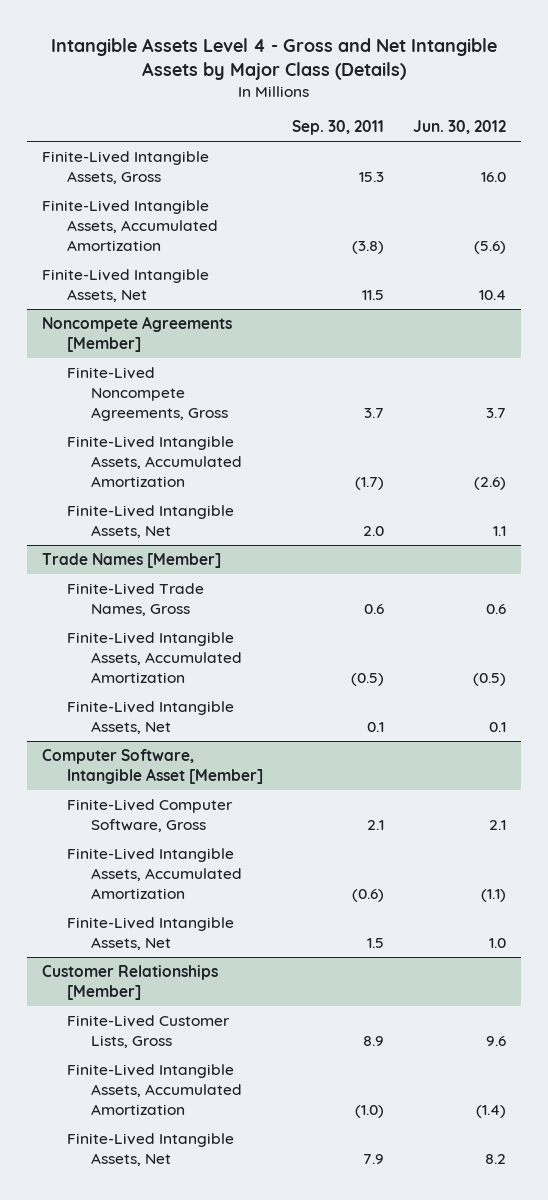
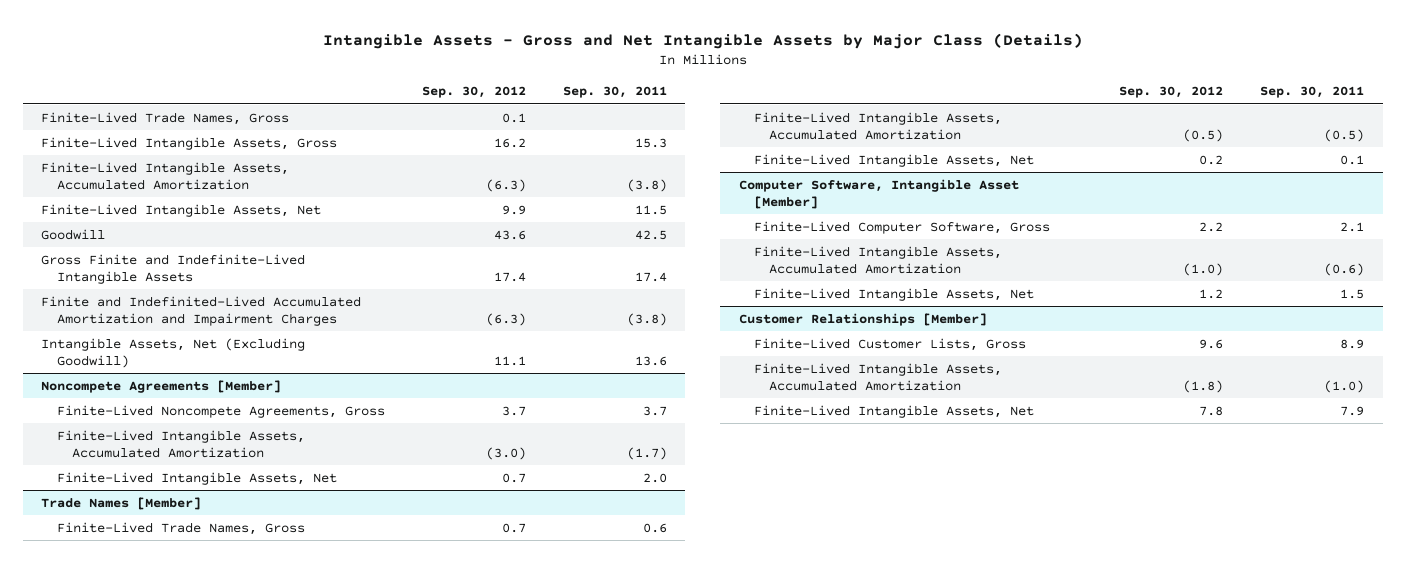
[51,37,498,80] Intangible Assets Level 4 - Gross and Net Intangible Assets by Major Class (Details) -> [322,32,1083,49] Intangible Assets - Gross and Net Intangible Assets by Major Class (Details)
[413,120,507,135] Jun. 30, 2012 -> none
none -> [421,86,526,99] Sep. 30, 2012
none -> [41,111,290,125] Finite-Lived Trade Names, Gross
none -> [41,228,106,240] Goodwill
none -> [41,253,306,284] Gross Finite and Indefinite-Lived Intangible Assets
none -> [41,295,362,326] Finite and Indefinited-Lived Accumulated Amortization and Impairment Charges
none -> [41,337,306,368] Intangible Assets, Net (Excluding Goodwill)

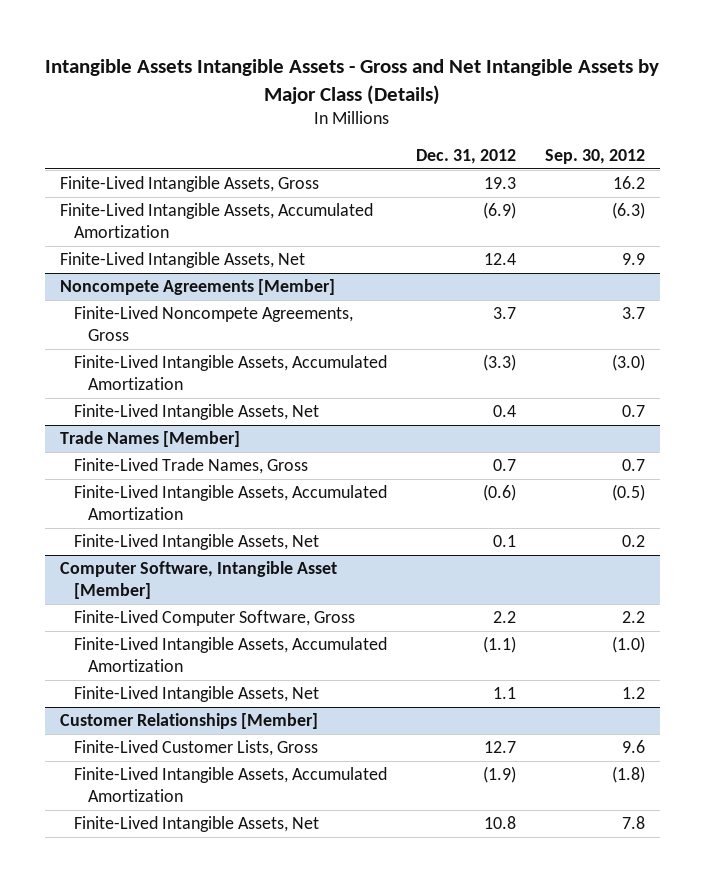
[322,32,1083,49] Intangible Assets - Gross and Net Intangible Assets by Major Class (Details) -> [45,58,660,105] Intangible Assets Intangible Assets - Gross and Net Intangible Assets by Major Class (Details)
[562,86,667,99] Sep. 30, 2011 -> none
none -> [416,149,517,165] Dec. 31, 2012
[41,111,290,125] Finite-Lived Trade Names, Gross -> none
[41,228,106,240] Goodwill -> none
[41,253,306,284] Gross Finite and Indefinite-Lived Intangible Assets -> none
[41,295,362,326] Finite and Indefinited-Lived Accumulated Amortization and Impairment Charges -> none
[41,337,306,368] Intangible Assets, Net (Excluding Goodwill) -> none

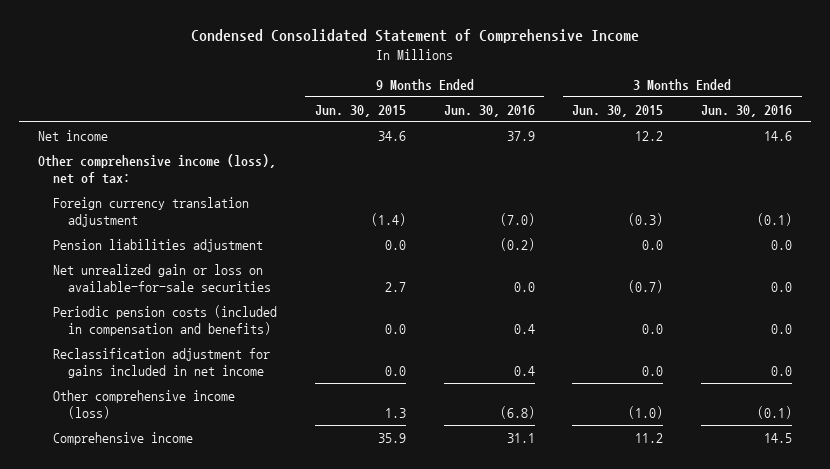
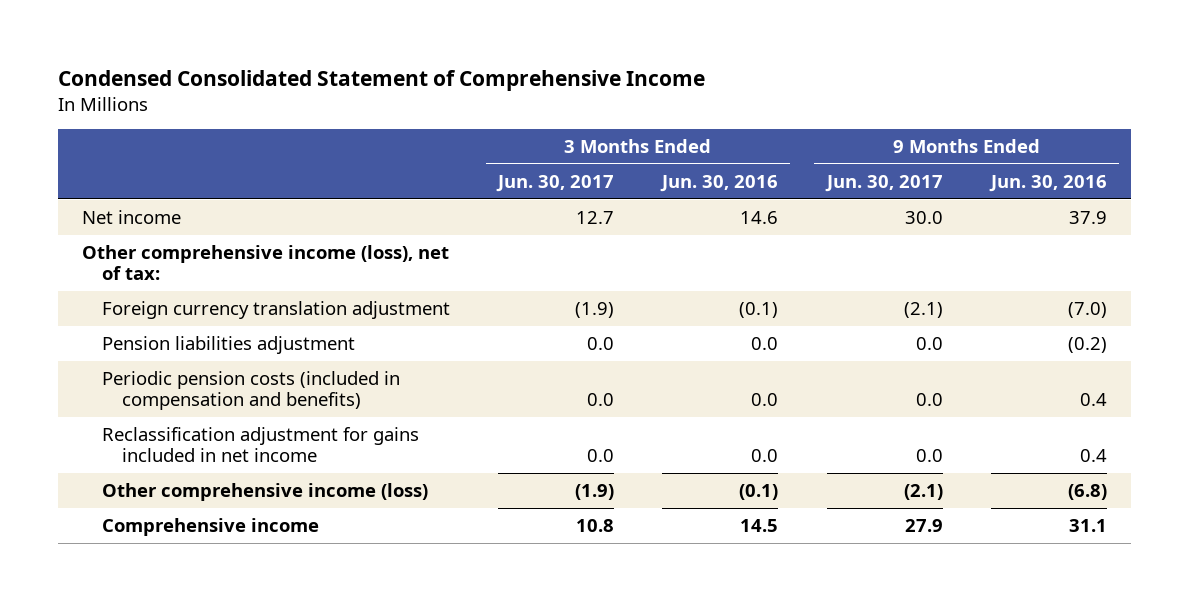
[314,104,406,117] Jun. 30, 2015 -> none
[572,104,664,117] Jun. 30, 2015 -> none
none -> [496,174,615,192] Jun. 30, 2017
none -> [824,174,943,192] Jun. 30, 2017
[52,263,272,292] Net unrealized gain or loss on available-for-sale securities -> none

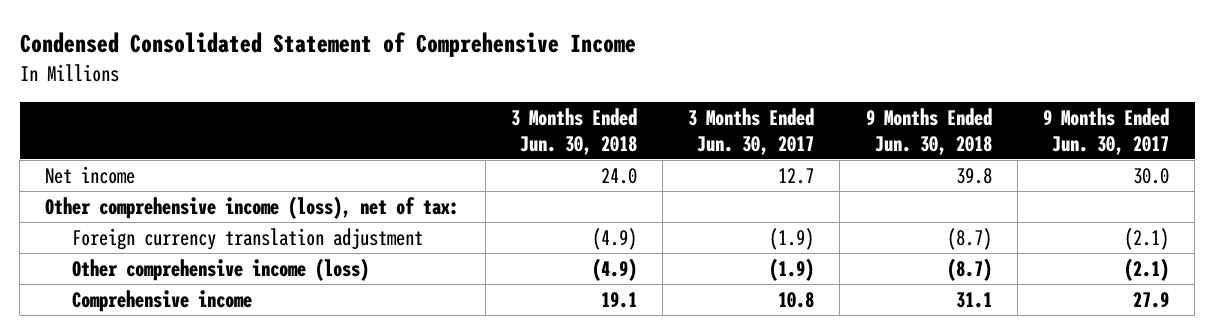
[660,174,779,192] Jun. 30, 2016 -> none
[988,174,1107,192] Jun. 30, 2016 -> none
none -> [510,107,637,155] 3 Months Ended Jun. 30, 2018
none -> [865,107,992,155] 9 Months Ended Jun. 30, 2018
[101,335,355,354] Pension liabilities adjustment -> none
[101,370,400,411] Periodic pension costs (included in compensation and benefits) -> none
[101,426,419,463] Reclassification adjustment for gains included in net income -> none

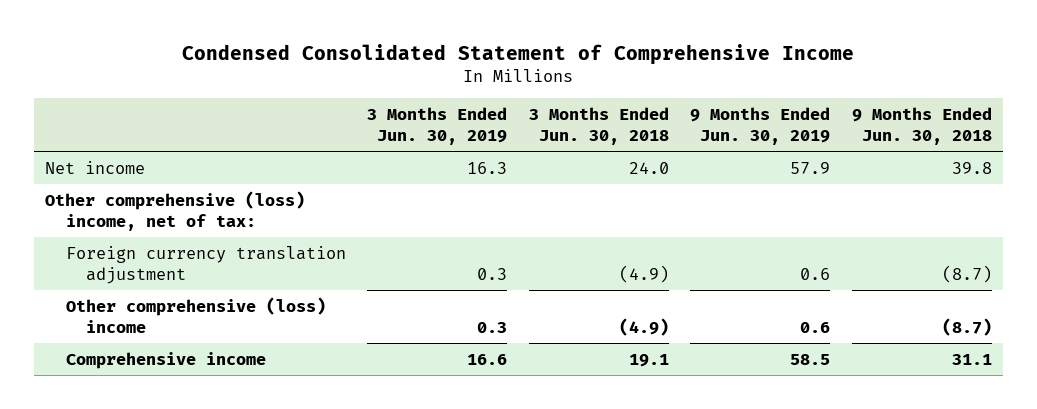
[688,107,815,155] 3 Months Ended Jun. 30, 2017 -> none
[1043,107,1170,155] 9 Months Ended Jun. 30, 2017 -> none
none -> [367,107,508,146] 3 Months Ended Jun. 30, 2019
none -> [690,107,831,146] 9 Months Ended Jun. 30, 2019
[45,195,460,219] Other comprehensive income (loss), net of tax: -> [44,190,305,231] Other comprehensive (loss) income, net of tax:
[72,257,370,281] Other comprehensive income (loss) -> [65,296,326,333] Other comprehensive (loss) income

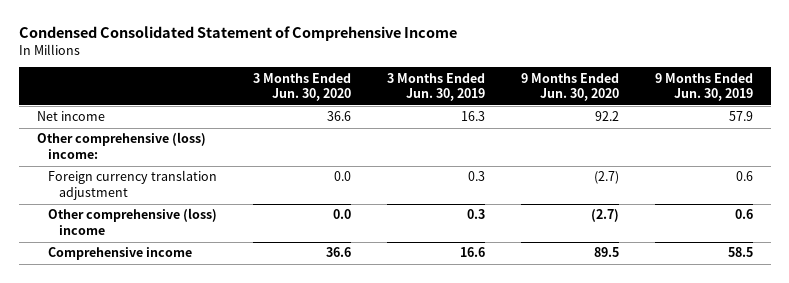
[528,107,669,146] 3 Months Ended Jun. 30, 2018 -> none
[851,107,992,146] 9 Months Ended Jun. 30, 2018 -> none
none -> [252,72,351,102] 3 Months Ended Jun. 30, 2020
none -> [520,72,619,102] 9 Months Ended Jun. 30, 2020
[44,190,305,231] Other comprehensive (loss) income, net of tax: -> [36,132,206,160] Other comprehensive (loss) income:

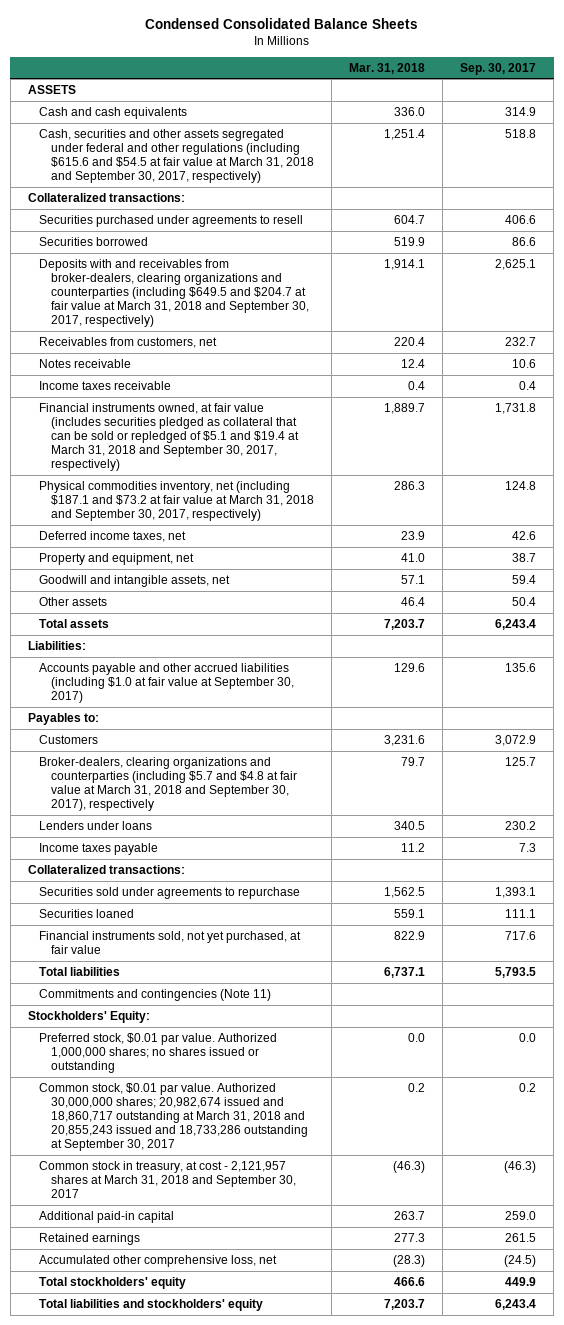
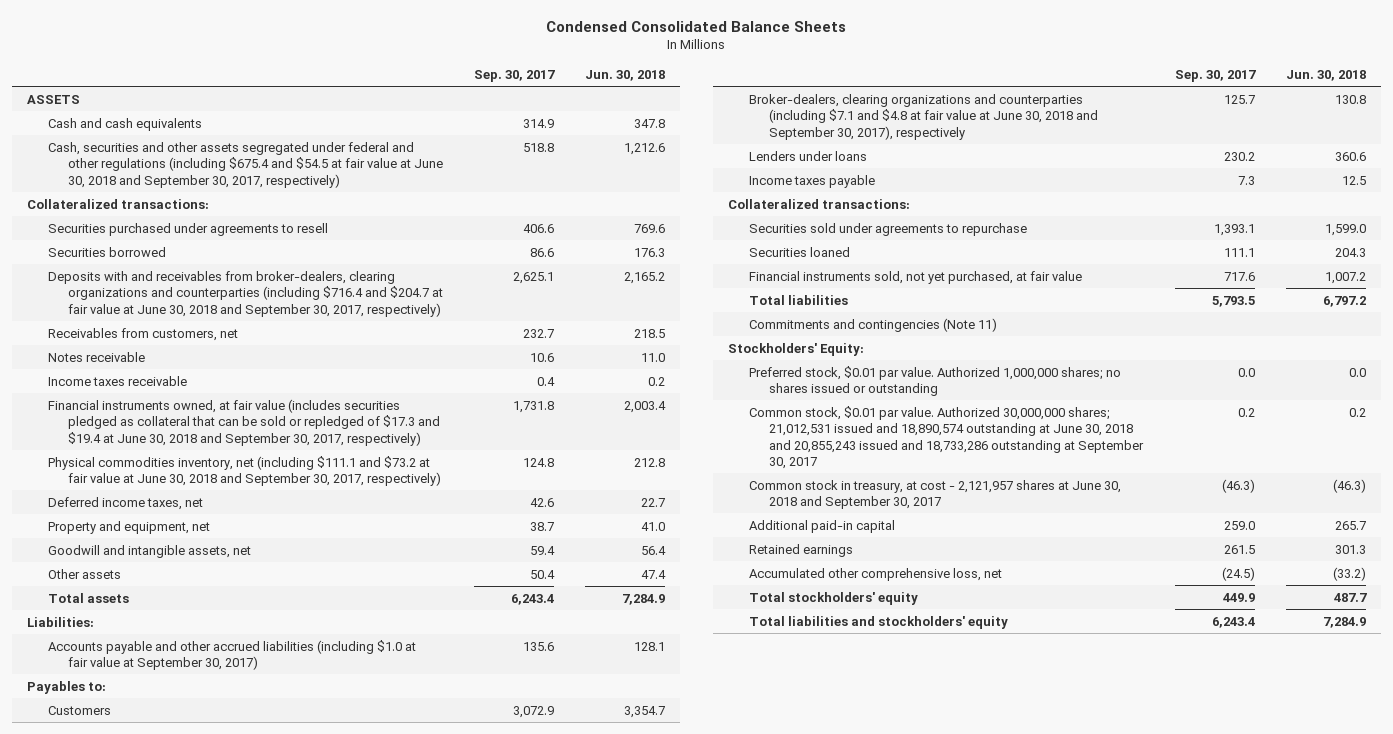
[349,62,426,74] Mar. 31, 2018 -> none
none -> [584,69,665,81] Jun. 30, 2018
[39,129,315,184] Cash, securities and other assets segregated under federal and other regulations (including $615.6 and $54.5 at fair value at March 31, 2018 and September 30, 2017, respectively) -> [47,141,444,188] Cash, securities and other assets segregated under federal and other regulations (including $675.4 and $54.5 at fair value at June 30, 2018 and September 30, 2017, respectively)
[39,259,310,328] Deposits with and receivables from broker-dealers, clearing organizations and counterparties (including $649.5 and $204.7 at fair value at March 31, 2018 and September 30, 2017, respectively) -> [47,270,444,317] Deposits with and receivables from broker-dealers, clearing organizations and counterparties (including $716.4 and $204.7 at fair value at June 30, 2018 and September 30, 2017, respectively)
[39,403,300,472] Financial instruments owned, at fair value (includes securities pledged as collateral that can be sold or repledged of $5.1 and $19.4 at March 31, 2018 and September 30, 2017, respectively) -> [47,398,441,446] Financial instruments owned, at fair value (includes securities pledged as collateral that can be sold or repledged of $17.3 and $19.4 at June 30, 2018 and September 30, 2017, respectively)
[39,481,315,522] Physical commodities inventory, net (including $187.1 and $73.2 at fair value at March 31, 2018 and September 30, 2017, respectively) -> [47,455,442,487] Physical commodities inventory, net (including $111.1 and $73.2 at fair value at June 30, 2018 and September 30, 2017, respectively)
[39,757,298,812] Broker-dealers, clearing organizations and counterparties (including $5.7 and $4.8 at fair value at March 31, 2018 and September 30, 2017), respectively -> [748,93,1099,140] Broker-dealers, clearing organizations and counterparties (including $7.1 and $4.8 at fair value at June 30, 2018 and September 30, 2017), respectively
[39,1083,309,1152] Common stock, $0.01 par value. Authorized 30,000,000 shares; 20,982,674 issued and 18,860,717 outstanding at March 31, 2018 and 20,855,243 issued and 18,733,286 outstanding at September 30, 2017 -> [748,405,1145,470] Common stock, $0.01 par value. Authorized 30,000,000 shares; 21,012,531 issued and 18,890,574 outstanding at June 30, 2018 and 20,855,243 issued and 18,733,286 outstanding at September 30, 2017
[39,1161,297,1199] Common stock in treasury, at cost - 2,121,957 shares at March 31, 2018 and September 30, 2017 -> [748,479,1121,510] Common stock in treasury, at cost - 2,121,957 shares at June 30, 2018 and September 30, 2017

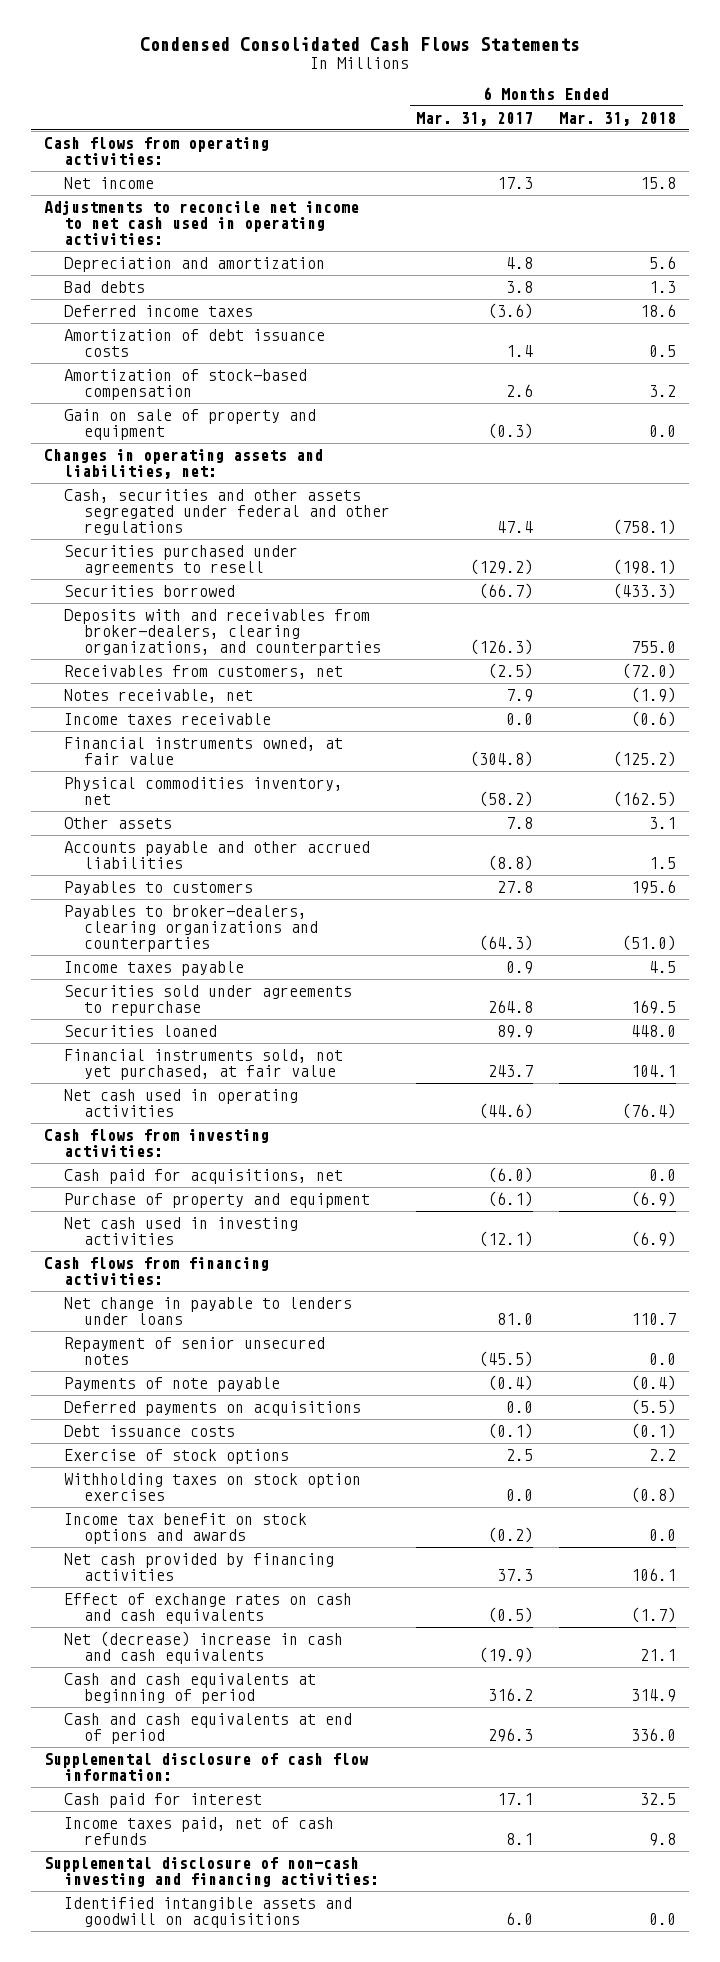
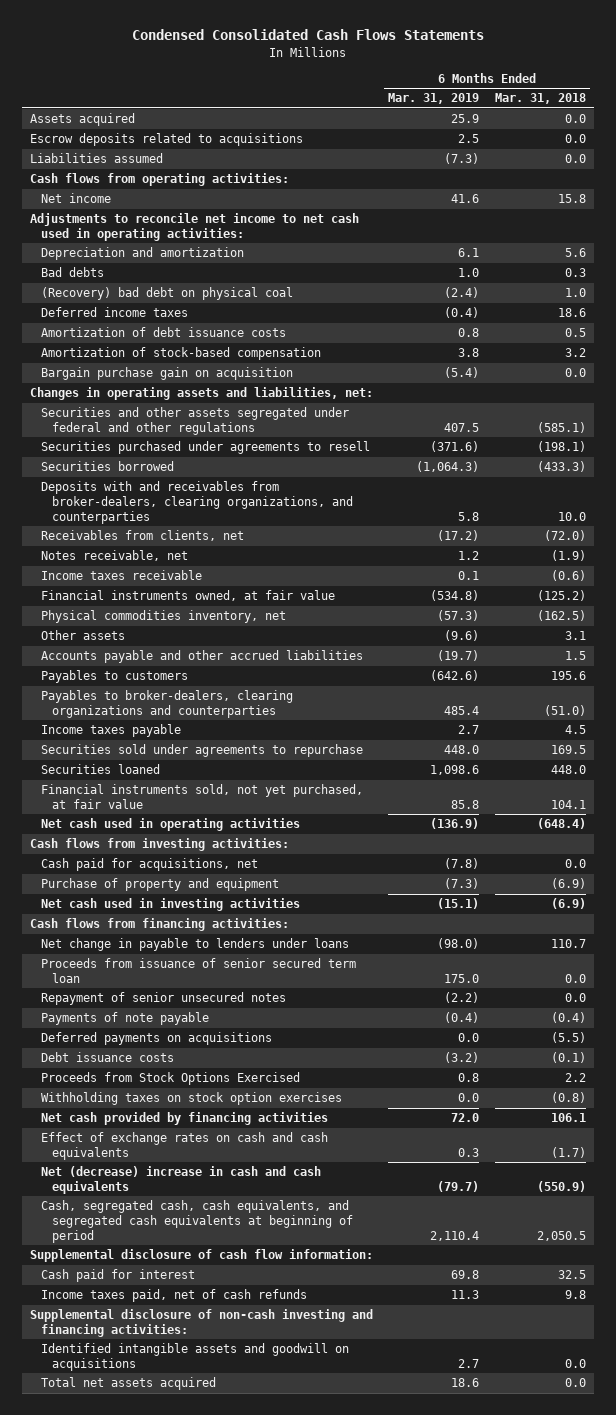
[416,111,534,126] Mar. 31, 2017 -> none
none -> [388,93,480,105] Mar. 31, 2019
none -> [29,113,135,127] Assets acquired
none -> [29,133,303,147] Escrow deposits related to acquisitions
none -> [29,153,163,164] Liabilities assumed
[649,280,677,293] 1.3 -> [565,268,587,278] 0.3
none -> [40,287,293,301] (Recovery) bad debt on physical coal
[64,408,317,440] Gain on sale of property and equipment -> none
none -> [40,367,293,381] Bargain purchase gain on acquisition
[64,488,391,535] Cash, securities and other assets segregated under federal and other regulations -> [40,407,349,436] Securities and other assets segregated under federal and other regulations
[613,518,677,535] (758.1) -> [537,422,587,434] (585.1)
[631,640,677,653] 755.0 -> [558,512,587,522] 10.0
[64,664,344,679] Receivables from customers, net -> [40,530,244,542] Receivables from clients, net
[622,1102,677,1119] (76.4) -> [537,818,587,830] (648.4)
none -> [40,958,356,984] Proceeds from issuance of senior secured term loan
[64,1448,290,1464] Exercise of stock options -> [40,1072,300,1086] Proceeds from Stock Options Exercised
[64,1512,308,1544] Income tax benefit on stock options and awards -> none
[64,1712,353,1744] Cash and cash equivalents at end of period -> none
[640,1648,677,1661] 21.1 -> [537,1181,587,1193] (550.9)
[64,1672,317,1704] Cash and cash equivalents at beginning of period -> [40,1200,353,1244] Cash, segregated cash, cash equivalents, and segregated cash equivalents at beginning of period
[631,1688,677,1702] 314.9 -> [537,1231,587,1242] 2,050.5
none -> [40,1377,216,1391] Total net assets acquired

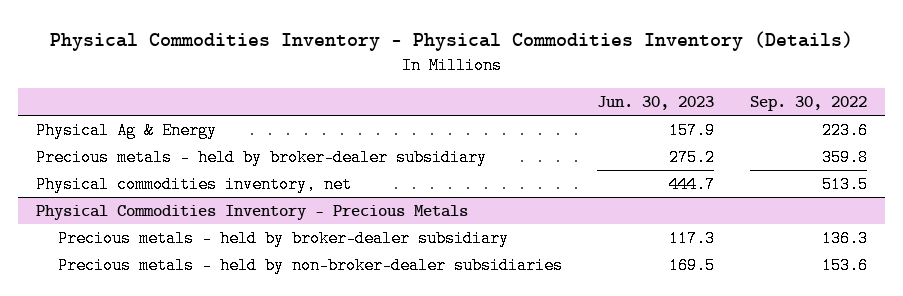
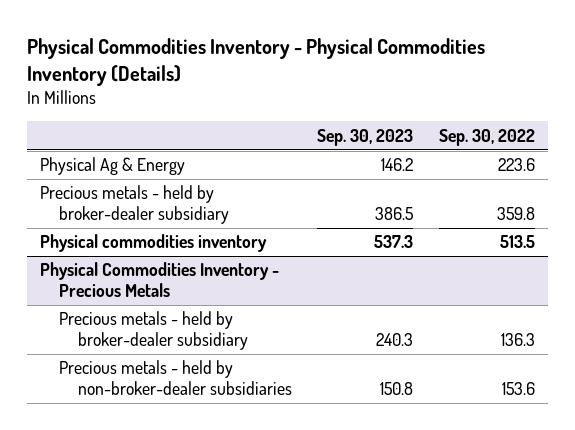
[597,95,715,110] Jun. 30, 2023 -> none
none -> [317,128,414,146] Sep. 30, 2023
[36,176,353,194] Physical commodities inventory, net -> [39,234,267,253] Physical commodities inventory

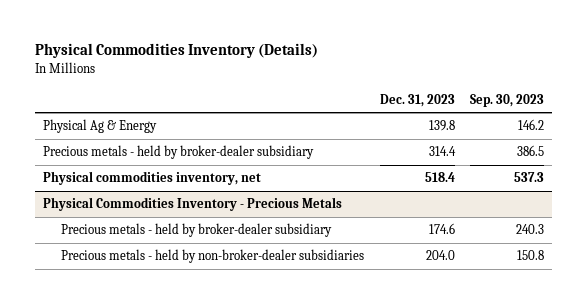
[27,38,486,86] Physical Commodities Inventory - Physical Commodities Inventory (Details) -> [34,43,318,59] Physical Commodities Inventory (Details)
[438,128,535,146] Sep. 30, 2022 -> none
none -> [379,93,455,107] Dec. 31, 2023
[39,234,267,253] Physical commodities inventory -> [42,171,261,186] Physical commodities inventory, net

